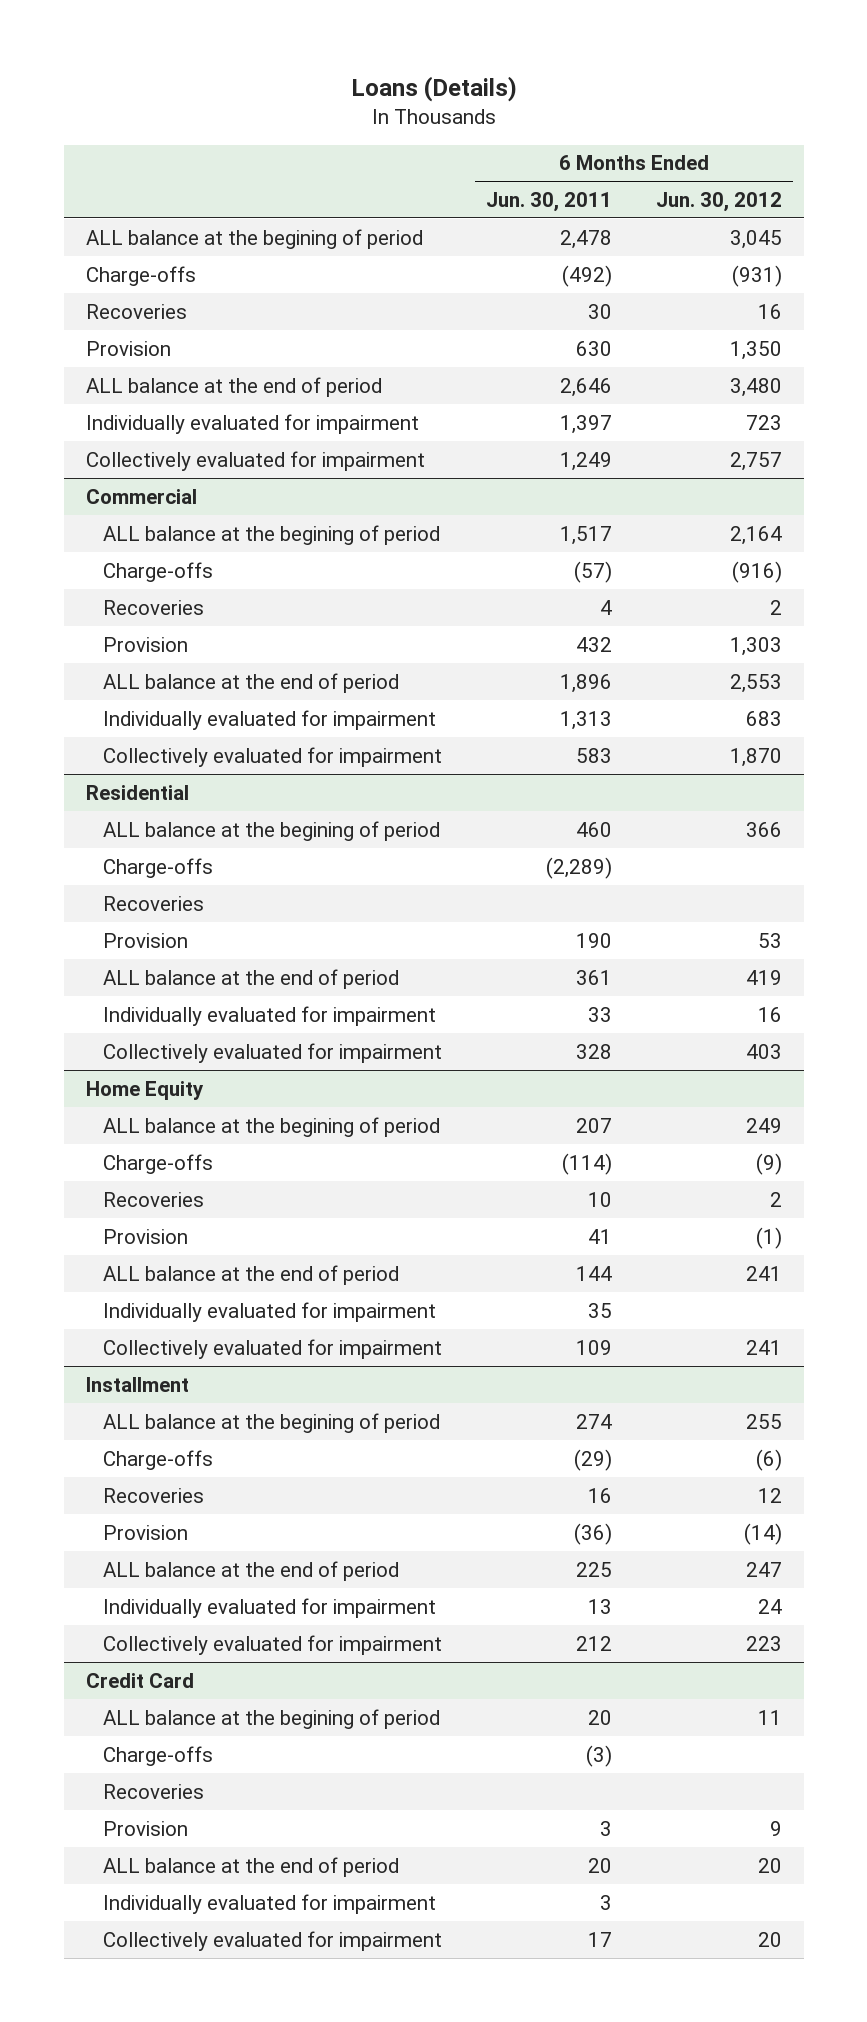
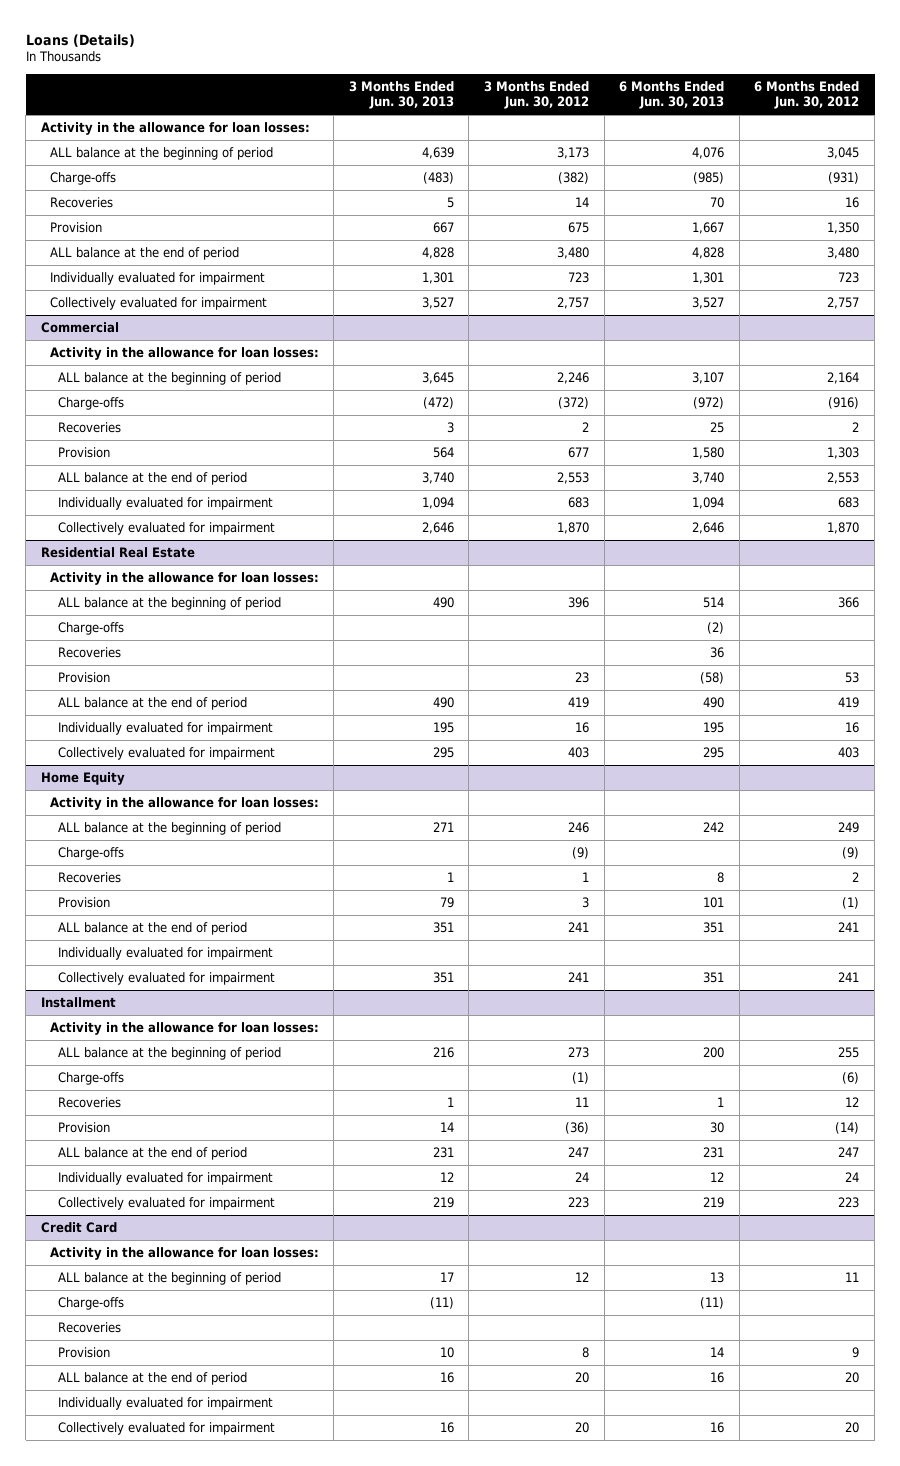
[485,191,612,212] Jun. 30, 2011 -> none
none -> [348,80,454,110] 3 Months Ended Jun. 30, 2013
none -> [484,80,590,110] 3 Months Ended Jun. 30, 2012
none -> [619,80,725,110] 6 Months Ended Jun. 30, 2013
none -> [40,121,310,135] Activity in the allowance for loan losses:
[85,228,423,249] ALL balance at the begining of period -> [49,146,273,160] ALL balance at the beginning of period
none -> [49,346,319,360] Activity in the allowance for loan losses:
[103,524,441,545] ALL balance at the begining of period -> [58,371,282,385] ALL balance at the beginning of period
[85,784,189,800] Residential -> none
none -> [40,546,195,558] Residential Real Estate
none -> [49,571,319,585] Activity in the allowance for loan losses:
[103,820,441,841] ALL balance at the begining of period -> [58,596,282,610] ALL balance at the beginning of period
none -> [49,796,319,810] Activity in the allowance for loan losses:
[103,1116,441,1137] ALL balance at the begining of period -> [58,821,282,835] ALL balance at the beginning of period
none -> [49,1021,319,1035] Activity in the allowance for loan losses:
[103,1412,441,1433] ALL balance at the begining of period -> [58,1046,282,1060] ALL balance at the beginning of period
none -> [49,1246,319,1260] Activity in the allowance for loan losses:
[103,1708,441,1729] ALL balance at the begining of period -> [58,1271,282,1285] ALL balance at the beginning of period

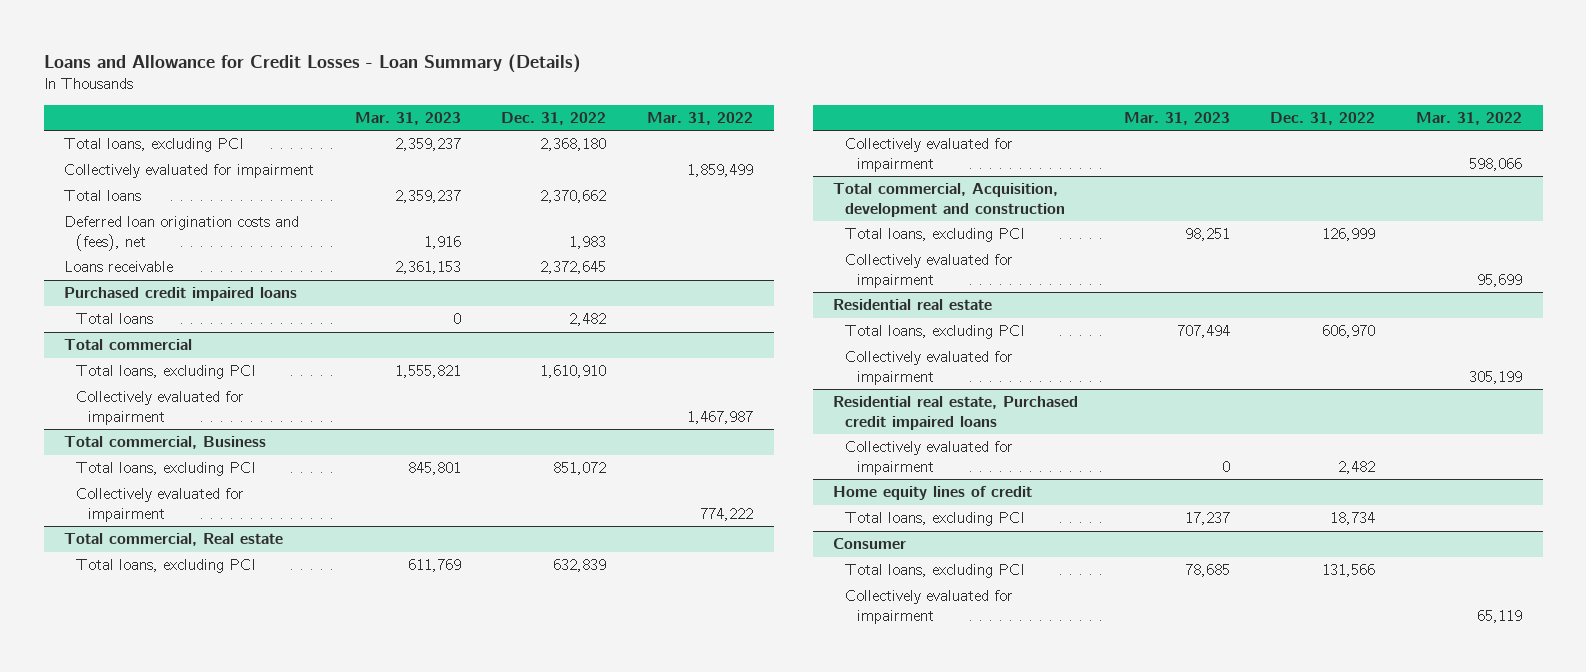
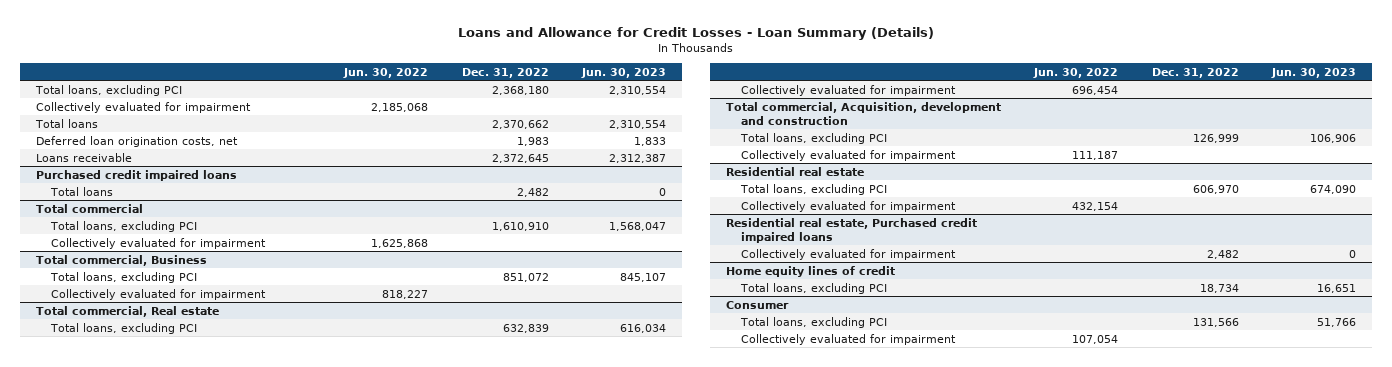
[354,111,461,125] Mar. 31, 2023 -> none
[647,111,754,125] Mar. 31, 2022 -> none
none -> [343,67,429,78] Jun. 30, 2022
none -> [580,67,666,78] Jun. 30, 2023
[63,216,299,251] Deferred loan origination costs and (fees), net -> [36,135,239,147] Deferred loan origination costs, net

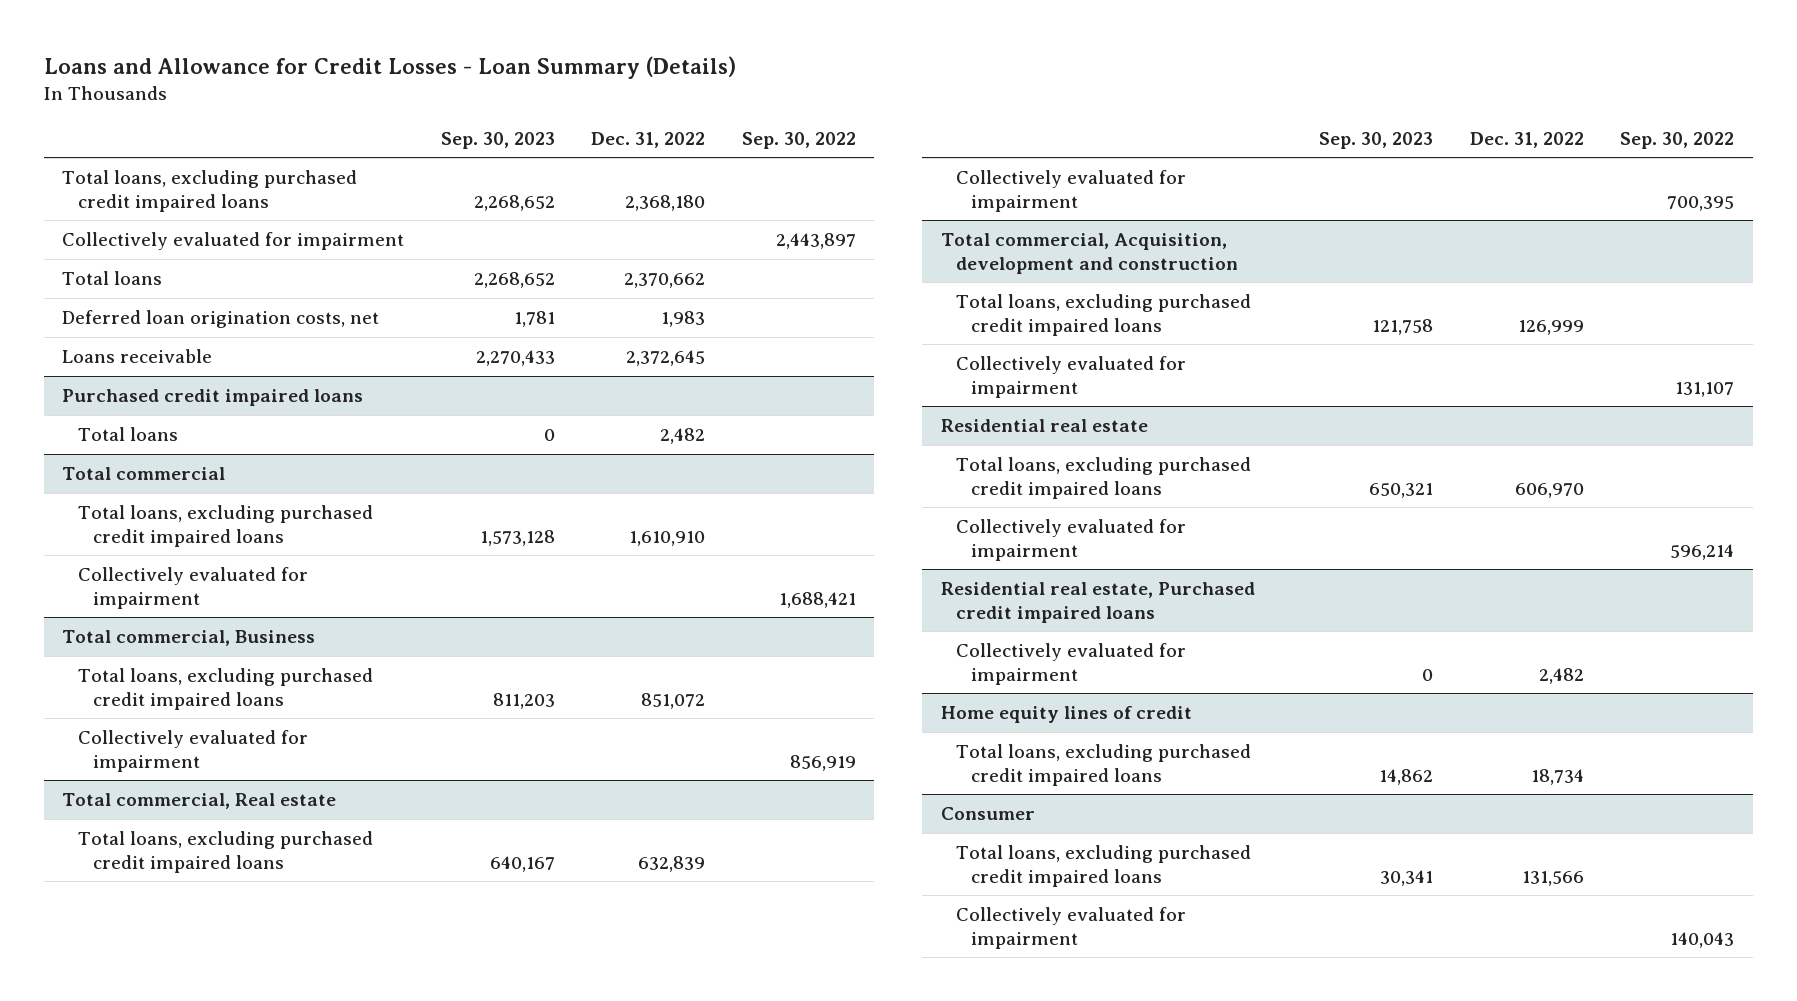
[343,67,429,78] Jun. 30, 2022 -> none
[580,67,666,78] Jun. 30, 2023 -> none
none -> [440,131,555,149] Sep. 30, 2023
none -> [741,131,856,149] Sep. 30, 2022
[35,84,183,96] Total loans, excluding PCI -> [62,169,358,212] Total loans, excluding purchased credit impaired loans
[49,220,197,232] Total loans, excluding PCI -> [77,504,373,547] Total loans, excluding purchased credit impaired loans
[49,271,197,283] Total loans, excluding PCI -> [77,667,373,710] Total loans, excluding purchased credit impaired loans
[49,322,197,334] Total loans, excluding PCI -> [77,830,373,873] Total loans, excluding purchased credit impaired loans
[739,132,887,144] Total loans, excluding PCI -> [955,293,1251,336] Total loans, excluding purchased credit impaired loans
[739,183,887,195] Total loans, excluding PCI -> [955,456,1251,499] Total loans, excluding purchased credit impaired loans
[739,282,887,294] Total loans, excluding PCI -> [955,743,1251,786] Total loans, excluding purchased credit impaired loans
[739,316,887,328] Total loans, excluding PCI -> [955,844,1251,887] Total loans, excluding purchased credit impaired loans

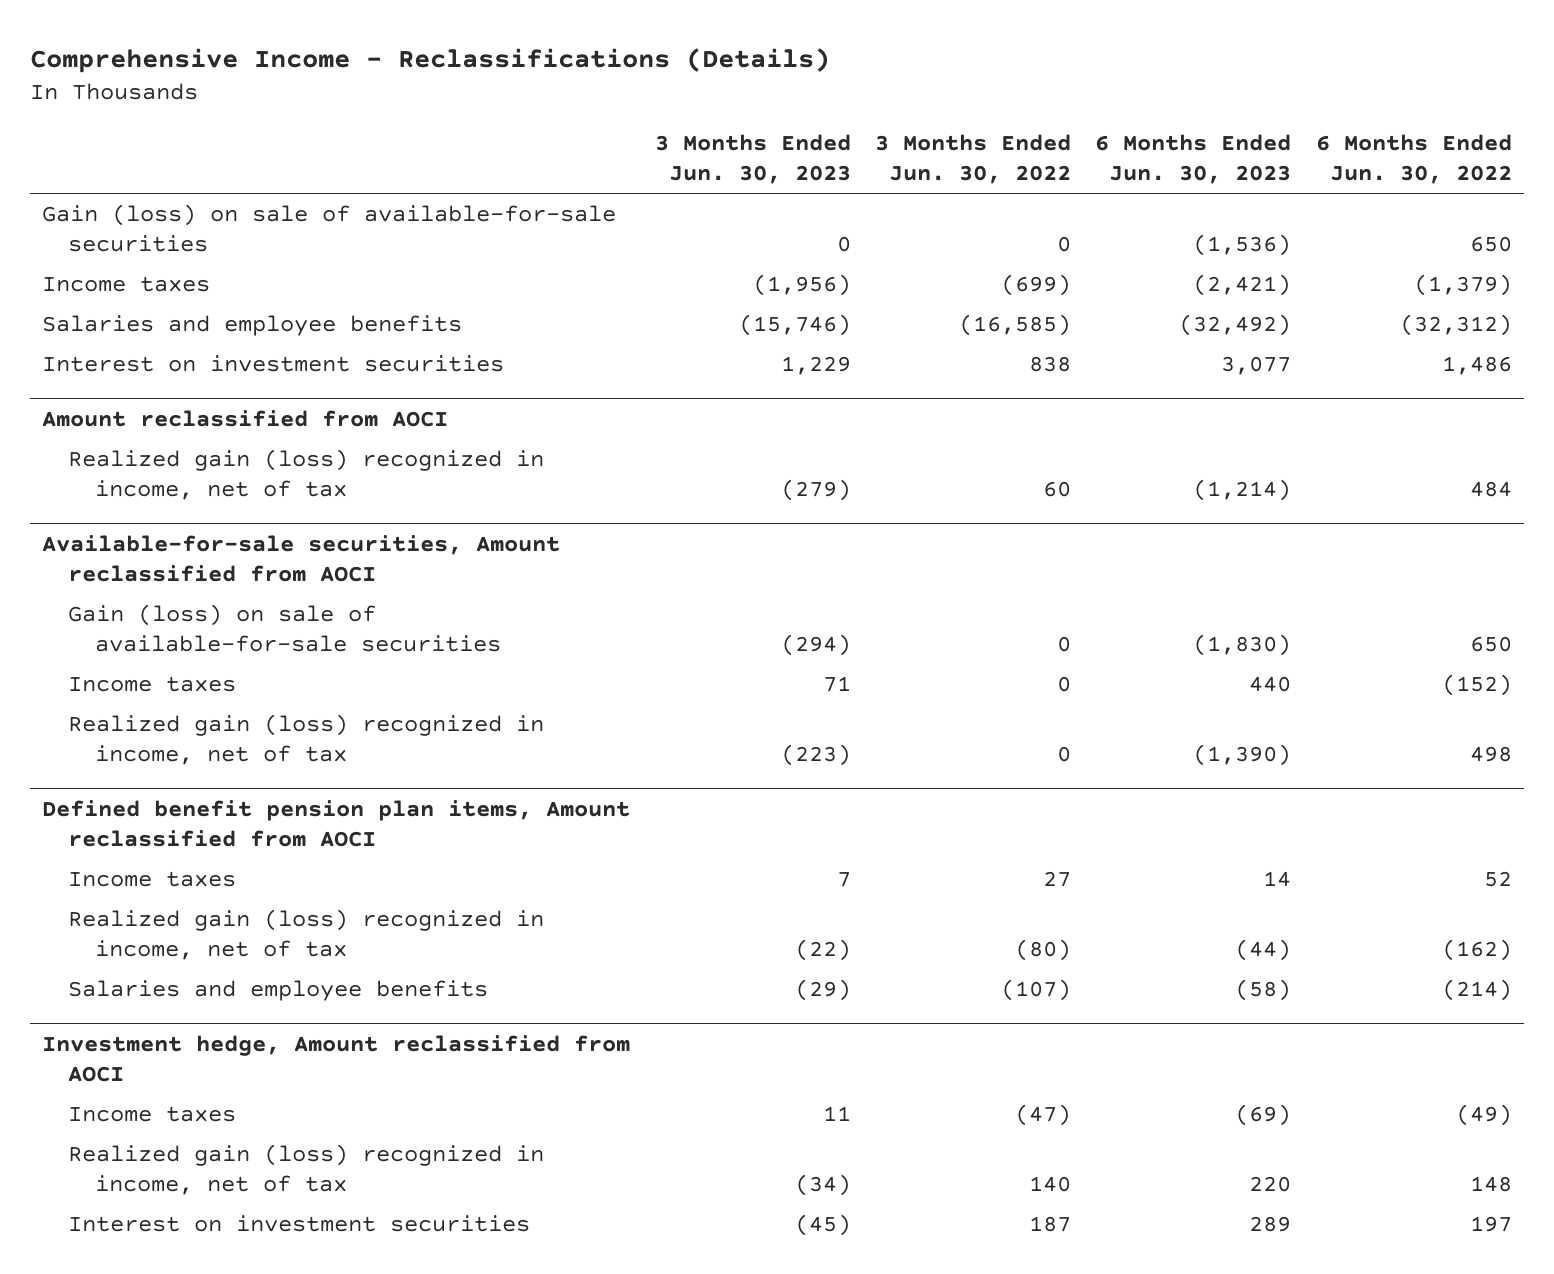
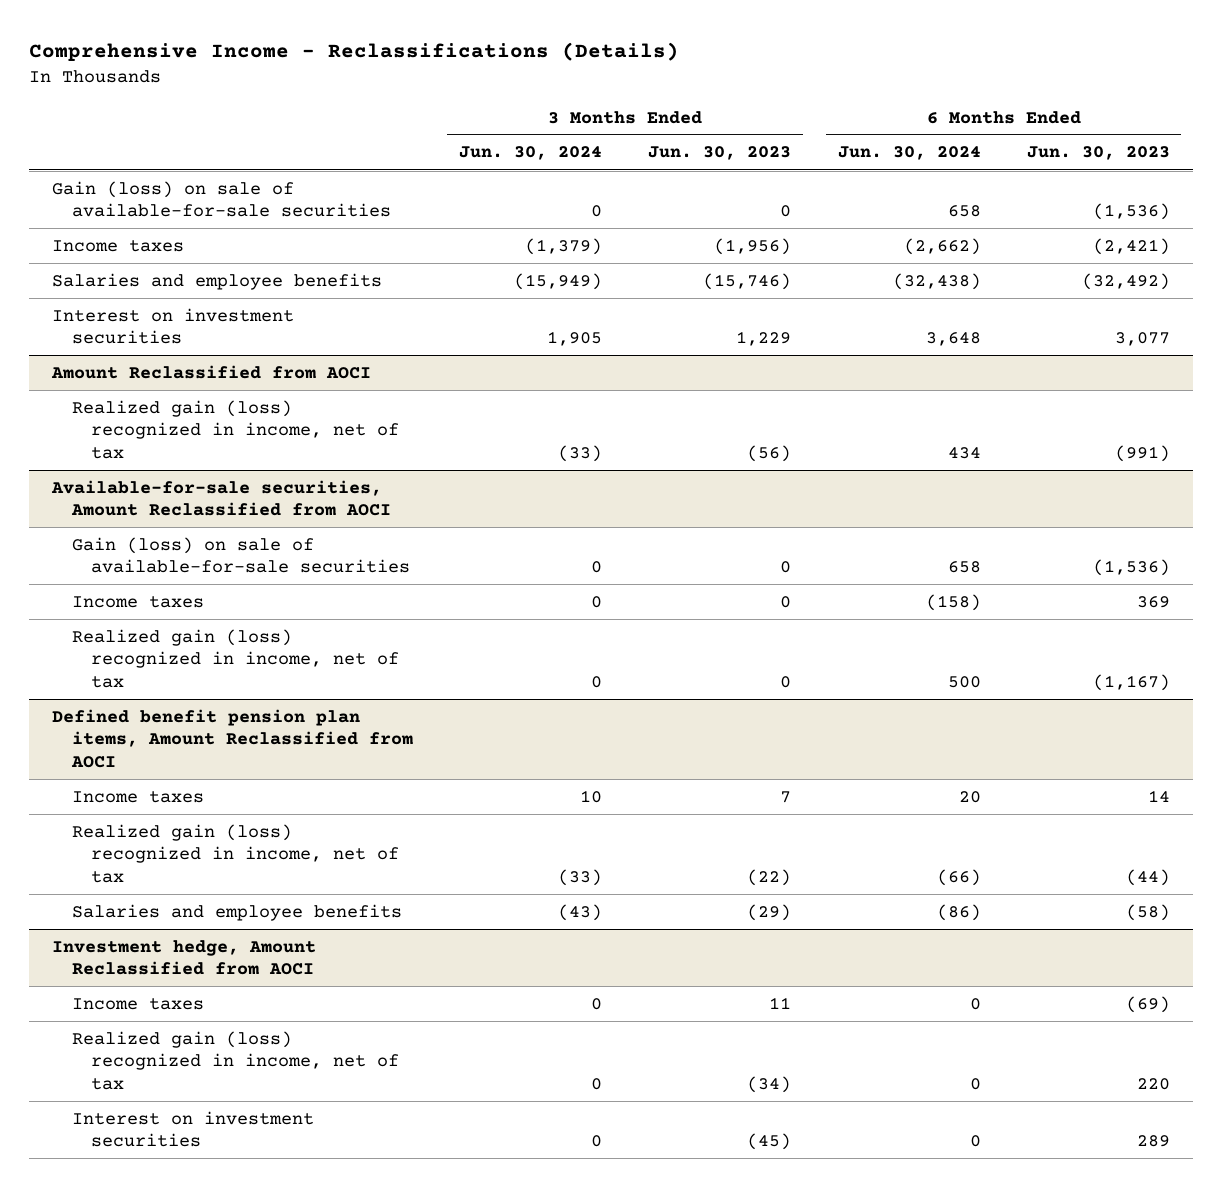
[874,134,1071,185] 3 Months Ended Jun. 30, 2022 -> none
[1315,134,1512,185] 6 Months Ended Jun. 30, 2022 -> none
none -> [458,146,602,161] Jun. 30, 2024
none -> [837,146,981,161] Jun. 30, 2024
[42,410,449,428] Amount reclassified from AOCI -> [50,364,371,379] Amount Reclassified from AOCI
[780,479,851,502] (279) -> [747,444,792,462] (56)
[1193,479,1292,502] (1,214) -> [1114,444,1170,462] (991)
[42,535,561,582] Available-for-sale securities, Amount reclassified from AOCI -> [50,479,391,517] Available-for-sale securities, Amount Reclassified from AOCI
[780,634,851,657] (294) -> [780,561,792,574] 0
[1193,634,1292,657] (1,830) -> [1092,559,1170,577] (1,536)
[822,676,851,693] 71 -> [780,595,792,608] 0
[1249,676,1292,693] 440 -> [1136,595,1170,608] 369
[780,744,851,767] (223) -> [780,675,792,688] 0
[1193,744,1292,767] (1,390) -> [1092,673,1170,691] (1,167)
[42,800,631,847] Defined benefit pension plan items, Amount reclassified from AOCI -> [51,708,413,768] Defined benefit pension plan items, Amount Reclassified from AOCI
[42,1035,631,1082] Investment hedge, Amount reclassified from AOCI -> [51,939,316,976] Investment hedge, Amount Reclassified from AOCI

